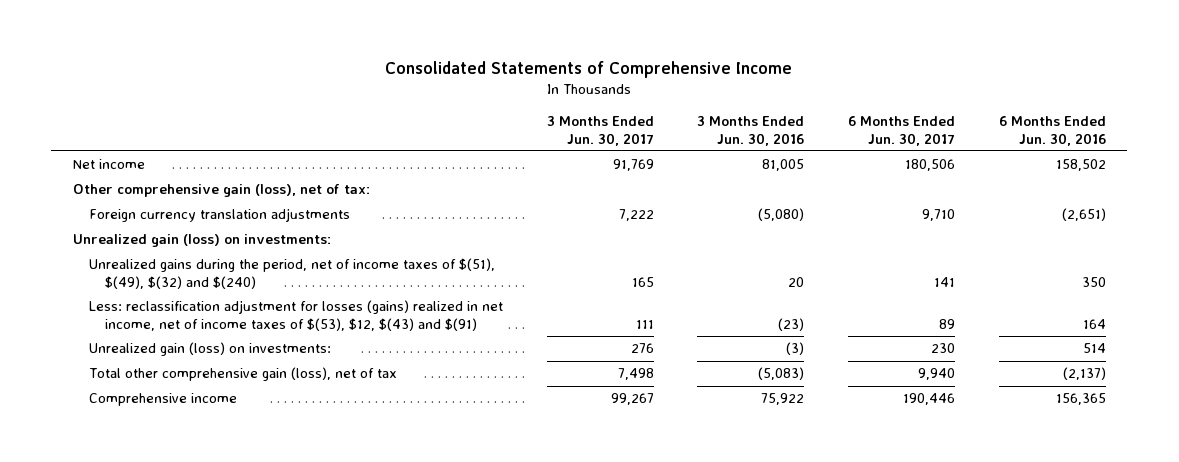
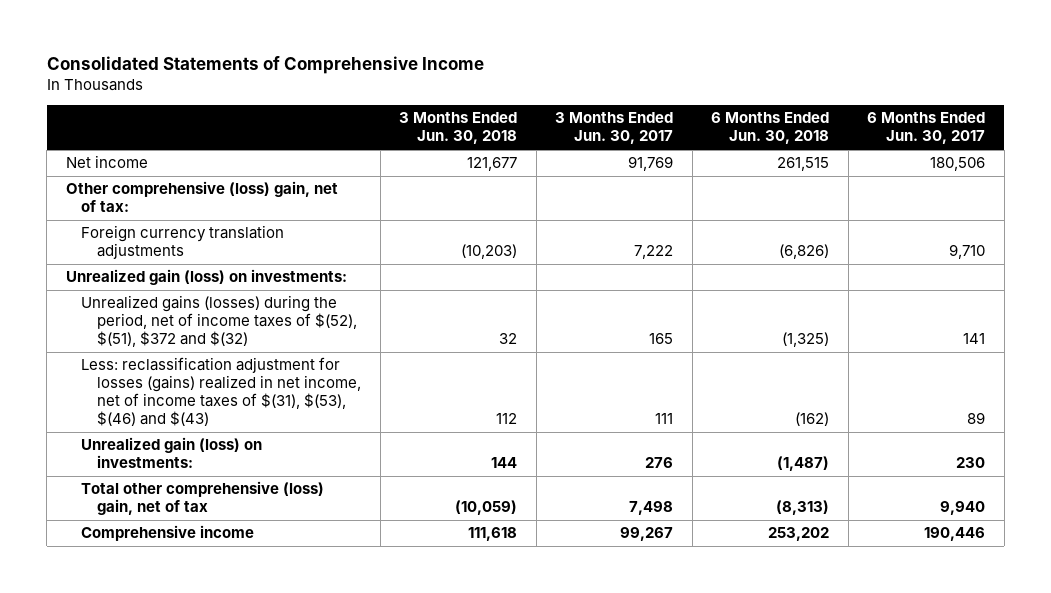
[697,115,805,146] 3 Months Ended Jun. 30, 2016 -> none
[998,115,1106,146] 6 Months Ended Jun. 30, 2016 -> none
none -> [399,112,518,145] 3 Months Ended Jun. 30, 2018
none -> [711,112,830,145] 6 Months Ended Jun. 30, 2018
[73,184,371,198] Other comprehensive gain (loss), net of tax: -> [65,181,338,213] Other comprehensive (loss) gain, net of tax:
[89,258,496,289] Unrealized gains during the period, net of income taxes of $(51), $(49), $(32) and $(240) -> [81,295,358,348] Unrealized gains (losses) during the period, net of income taxes of $(52), $(51), $372 and $(32)
[89,300,504,331] Less: reclassification adjustment for losses (gains) realized in net income, net of income taxes of $(53), $12, $(43) and $(91) -> [81,357,362,427] Less: reclassification adjustment for losses (gains) realized in net income, net of income taxes of $(31), $(53), $(46) and $(43)
[89,367,398,382] Total other comprehensive gain (loss), net of tax -> [81,481,325,516] Total other comprehensive (loss) gain, net of tax

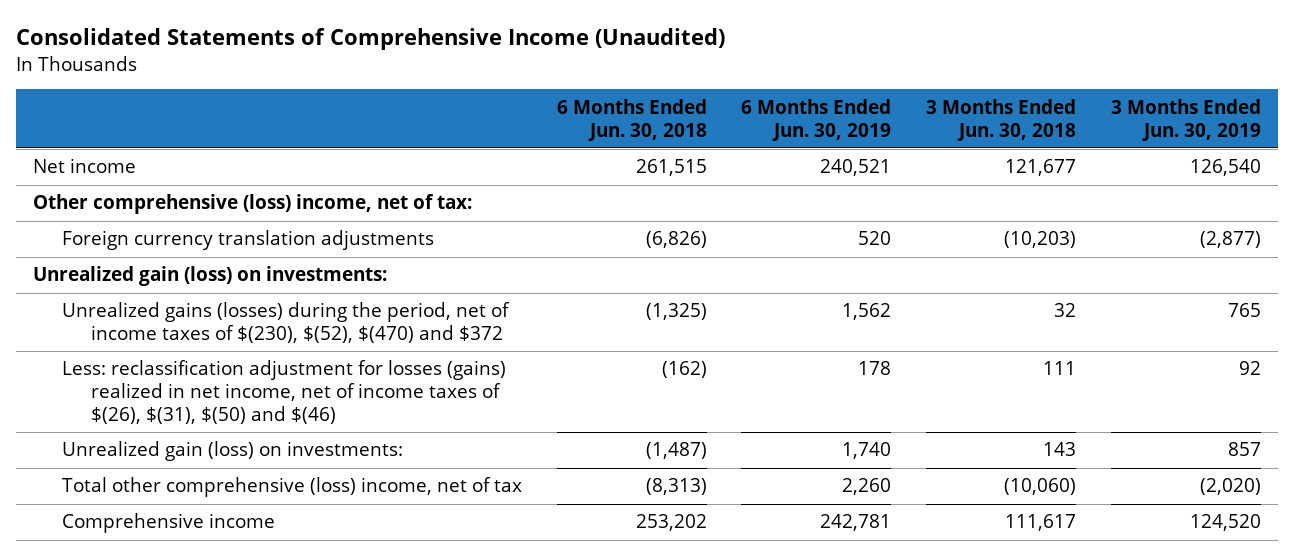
[46,55,484,74] Consolidated Statements of Comprehensive Income -> [16,28,726,51] Consolidated Statements of Comprehensive Income (Unaudited)
[555,112,674,145] 3 Months Ended Jun. 30, 2017 -> none
[867,112,986,145] 6 Months Ended Jun. 30, 2017 -> none
none -> [741,98,892,141] 6 Months Ended Jun. 30, 2019
none -> [1110,98,1261,141] 3 Months Ended Jun. 30, 2019
[65,181,338,213] Other comprehensive (loss) gain, net of tax: -> [33,194,473,215] Other comprehensive (loss) income, net of tax:
[81,295,358,348] Unrealized gains (losses) during the period, net of income taxes of $(52), $(51), $372 and $(32) -> [62,302,511,344] Unrealized gains (losses) during the period, net of income taxes of $(230), $(52), $(470) and $372
[81,357,362,427] Less: reclassification adjustment for losses (gains) realized in net income, net of income taxes of $(31), $(53), $(46) and $(43) -> [62,360,507,425] Less: reclassification adjustment for losses (gains) realized in net income, net of income taxes of $(26), $(31), $(50) and $(46)
[496,413,518,425] 112 -> [1042,361,1076,376] 111
[491,457,518,469] 144 -> [1042,442,1076,457] 143
[81,481,325,516] Total other comprehensive (loss) gain, net of tax -> [62,477,523,498] Total other comprehensive (loss) income, net of tax
[455,500,518,516] (10,059) -> [1003,478,1076,496] (10,060)
[468,527,518,542] 111,618 -> [1004,514,1076,532] 111,617

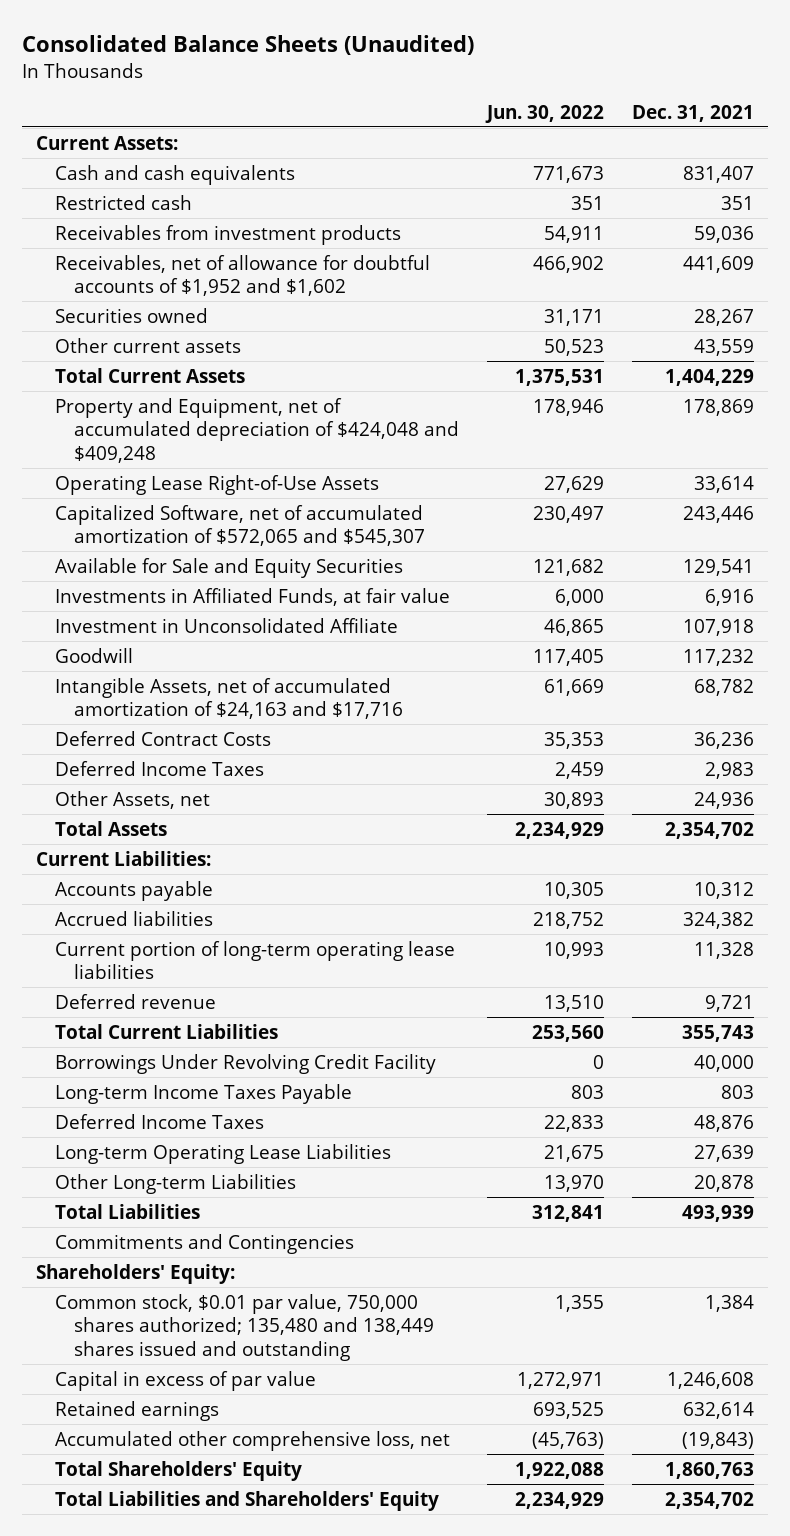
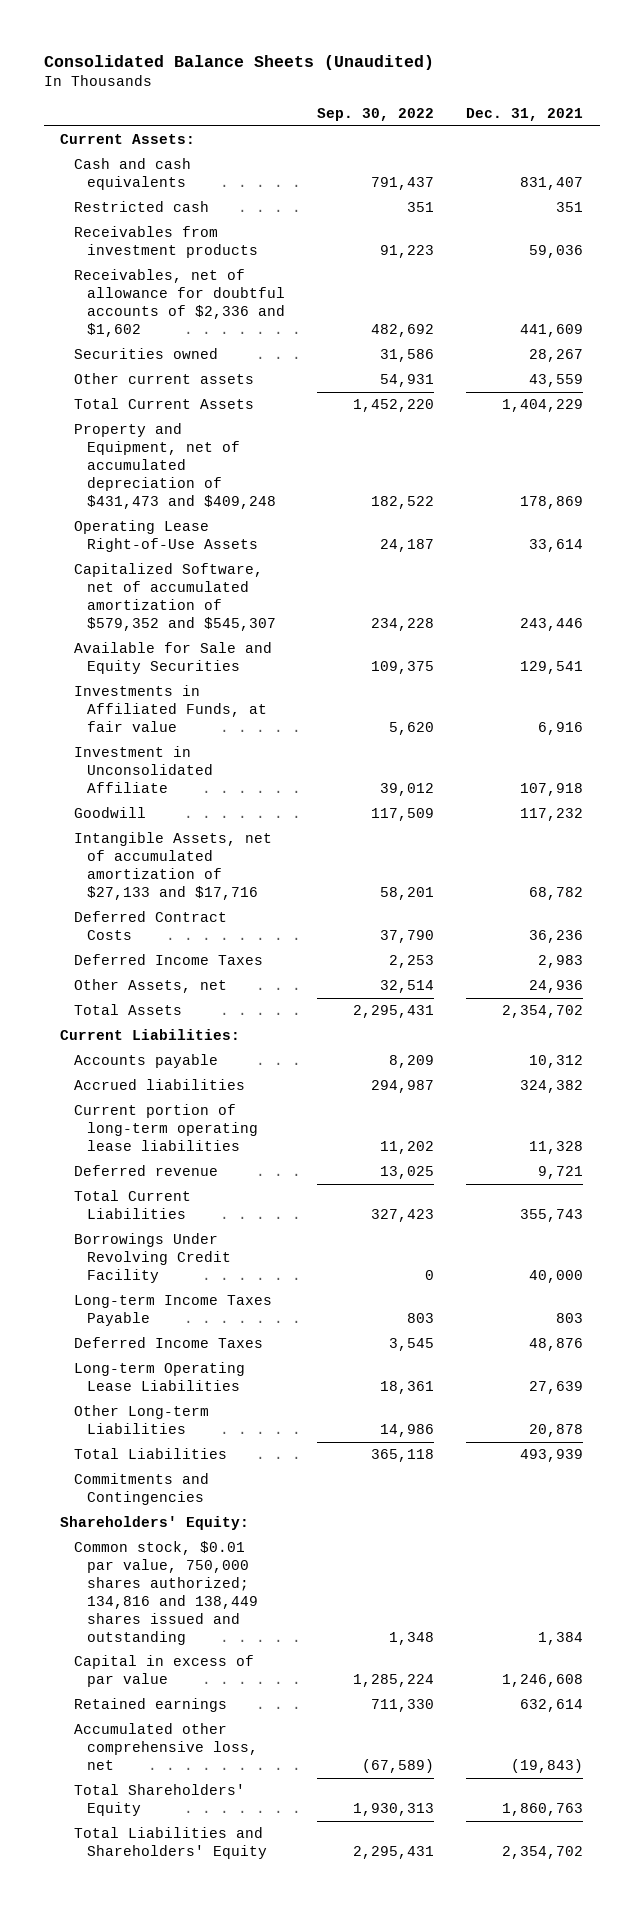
[485,104,605,123] Jun. 30, 2022 -> none
none -> [317,107,435,121] Sep. 30, 2022
[54,254,430,297] Receivables, net of allowance for doubtful accounts of $1,952 and $1,602 -> [73,269,286,337] Receivables, net of allowance for doubtful accounts of $2,336 and $1,602
[54,397,459,464] Property and Equipment, net of accumulated depreciation of $424,048 and $409,248 -> [73,423,277,509] Property and Equipment, net of accumulated depreciation of $431,473 and $409,248
[54,504,425,547] Capitalized Software, net of accumulated amortization of $572,065 and $545,307 -> [73,563,277,631] Capitalized Software, net of accumulated amortization of $579,352 and $545,307
[54,677,403,720] Intangible Assets, net of accumulated amortization of $24,163 and $17,716 -> [73,832,272,900] Intangible Assets, net of accumulated amortization of $27,133 and $17,716
[54,1293,434,1362] Common stock, $0.01 par value, 750,000 shares authorized; 135,480 and 138,449 shares issued and outstanding -> [73,1541,259,1645] Common stock, $0.01 par value, 750,000 shares authorized; 134,816 and 138,449 shares issued and outstanding

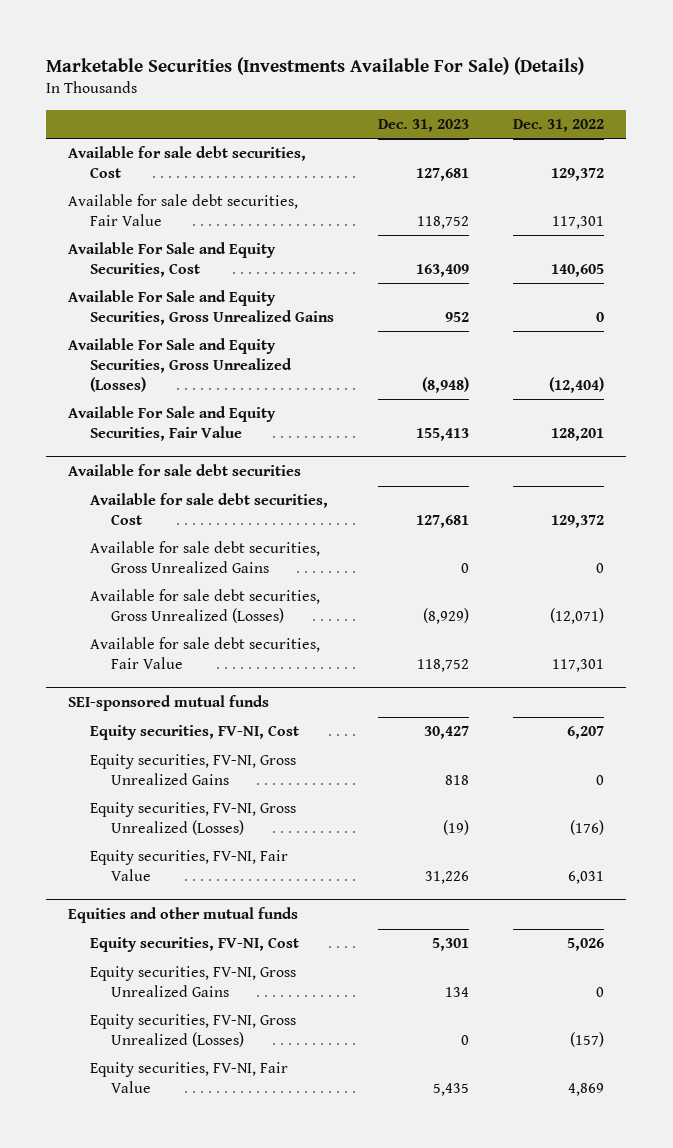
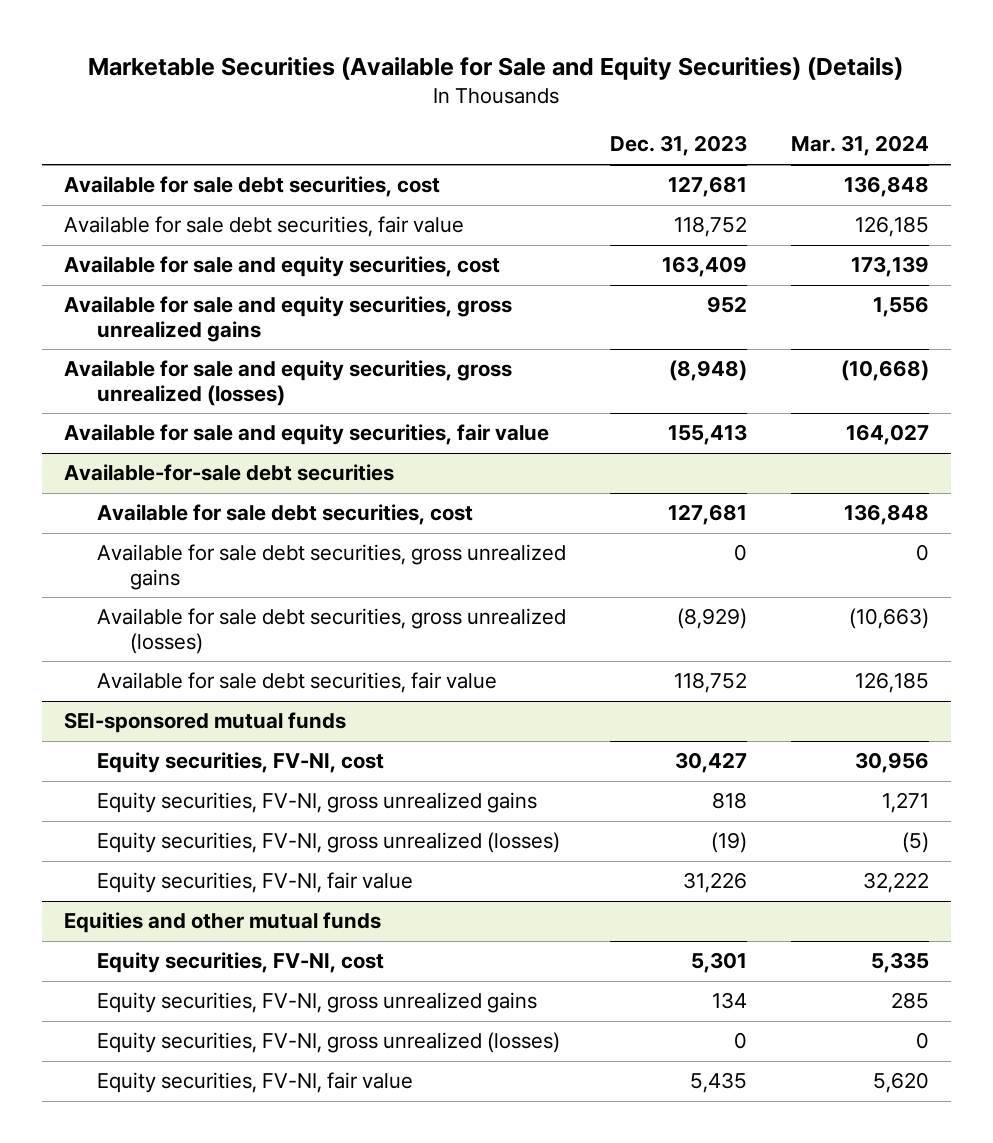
[46,56,585,75] Marketable Securities (Investments Available For Sale) (Details) -> [88,56,904,80] Marketable Securities (Available for Sale and Equity Securities) (Details)
[513,119,605,133] Dec. 31, 2022 -> none
none -> [790,135,929,157] Mar. 31, 2024
[68,146,307,179] Available for sale debt securities, Cost -> [64,176,441,198] Available for sale debt securities, cost
[68,194,299,227] Available for sale debt securities, Fair Value -> [64,216,465,238] Available for sale debt securities, fair value
[68,242,277,278] Available For Sale and Equity Securities, Cost -> [64,256,501,278] Available for sale and equity securities, cost
[68,290,334,326] Available For Sale and Equity Securities, Gross Unrealized Gains -> [64,296,513,342] Available for sale and equity securities, gross unrealized gains
[68,338,292,392] Available For Sale and Equity Securities, Gross Unrealized (Losses) -> [64,360,513,406] Available for sale and equity securities, gross unrealized (losses)
[68,406,277,442] Available For Sale and Equity Securities, Fair Value -> [64,424,550,446] Available for sale and equity securities, fair value
[68,464,302,477] Available for sale debt securities -> [64,464,395,482] Available-for-sale debt securities
[89,493,328,526] Available for sale debt securities, Cost -> [97,504,474,526] Available for sale debt securities, cost
[89,541,320,574] Available for sale debt securities, Gross Unrealized Gains -> [97,544,567,590] Available for sale debt securities, gross unrealized gains
[89,589,320,624] Available for sale debt securities, Gross Unrealized (Losses) -> [97,608,567,654] Available for sale debt securities, gross unrealized (losses)
[89,637,320,670] Available for sale debt securities, Fair Value -> [97,672,498,694] Available for sale debt securities, fair value
[89,725,299,741] Equity securities, FV-NI, Cost -> [97,752,385,774] Equity securities, FV-NI, cost
[89,754,296,786] Equity securities, FV-NI, Gross Unrealized Gains -> [97,792,538,814] Equity securities, FV-NI, gross unrealized gains
[89,802,296,836] Equity securities, FV-NI, Gross Unrealized (Losses) -> [97,832,561,854] Equity securities, FV-NI, gross unrealized (losses)
[89,850,288,882] Equity securities, FV-NI, Fair Value -> [97,872,414,894] Equity securities, FV-NI, fair value
[89,937,299,953] Equity securities, FV-NI, Cost -> [97,952,385,974] Equity securities, FV-NI, cost
[89,966,296,998] Equity securities, FV-NI, Gross Unrealized Gains -> [97,992,538,1014] Equity securities, FV-NI, gross unrealized gains
[89,1014,296,1048] Equity securities, FV-NI, Gross Unrealized (Losses) -> [97,1032,561,1054] Equity securities, FV-NI, gross unrealized (losses)
[89,1062,288,1094] Equity securities, FV-NI, Fair Value -> [97,1072,414,1094] Equity securities, FV-NI, fair value

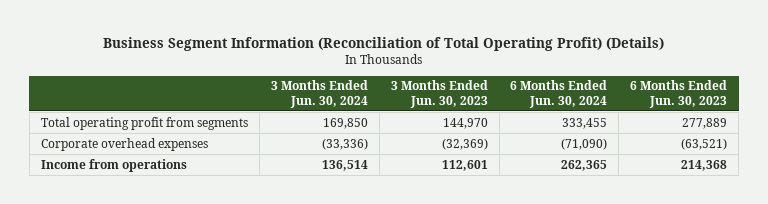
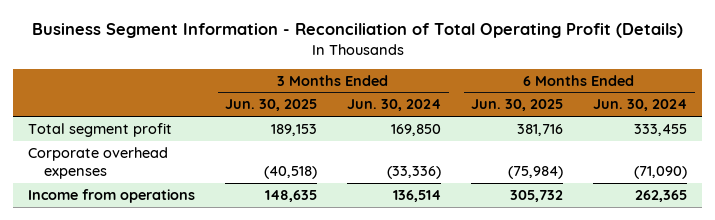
[103,36,665,51] Business Segment Information (Reconciliation of Total Operating Profit) (Details) -> [31,23,683,39] Business Segment Information - Reconciliation of Total Operating Profit (Details)
[390,80,488,108] 3 Months Ended Jun. 30, 2023 -> none
[630,80,728,108] 6 Months Ended Jun. 30, 2023 -> none
none -> [225,99,318,112] Jun. 30, 2025
none -> [471,99,564,112] Jun. 30, 2025
[40,116,248,130] Total operating profit from segments -> [28,122,173,137] Total segment profit

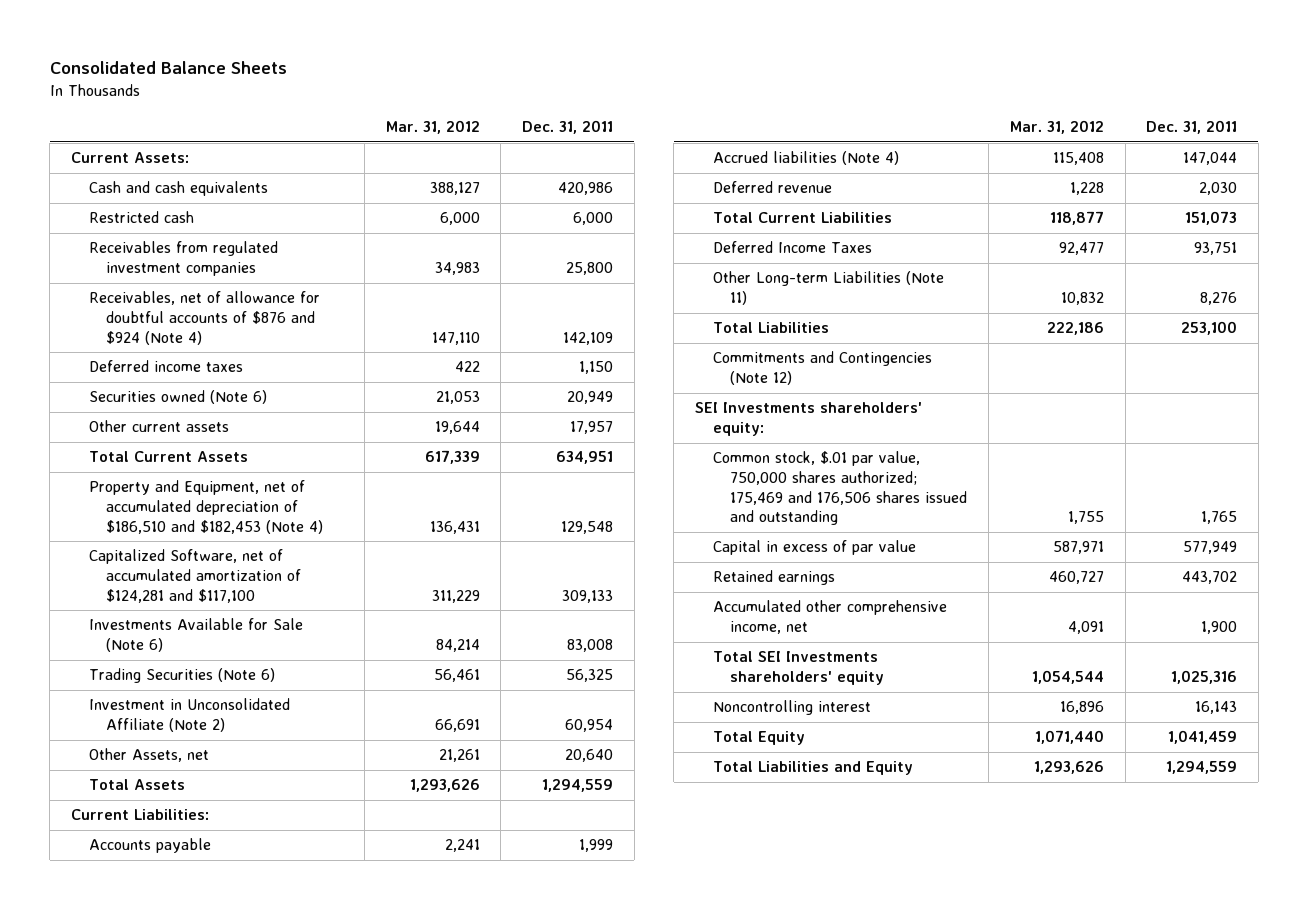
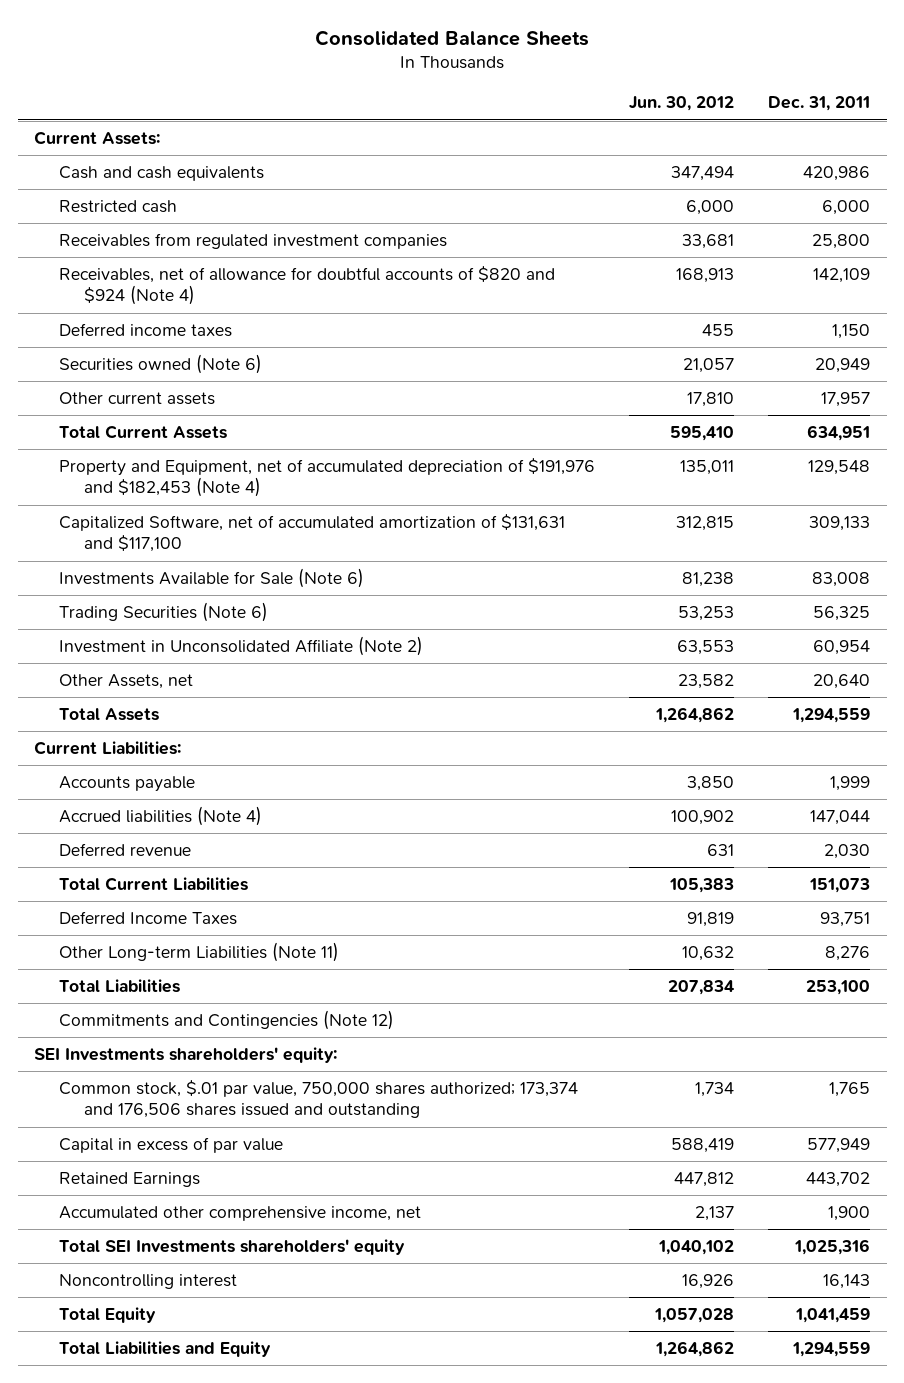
[385,120,480,135] Mar. 31, 2012 -> none
none -> [629,96,735,112] Jun. 30, 2012
[88,291,320,345] Receivables, net of allowance for doubtful accounts of $876 and $924 (Note 4) -> [59,266,556,306] Receivables, net of allowance for doubtful accounts of $820 and $924 (Note 4)
[88,480,324,534] Property and Equipment, net of accumulated depreciation of $186,510 and $182,453 (Note 4) -> [59,458,596,498] Property and Equipment, net of accumulated depreciation of $191,976 and $182,453 (Note 4)
[88,549,302,603] Capitalized Software, net of accumulated amortization of $124,281 and $117,100 -> [59,514,566,553] Capitalized Software, net of accumulated amortization of $131,631 and $117,100
[712,451,968,526] Common stock, $.01 par value, 750,000 shares authorized; 175,469 and 176,506 shares issued and outstanding -> [59,1080,579,1119] Common stock, $.01 par value, 750,000 shares authorized; 173,374 and 176,506 shares issued and outstanding
[712,570,835,586] Retained earnings -> [59,1172,201,1188] Retained Earnings

